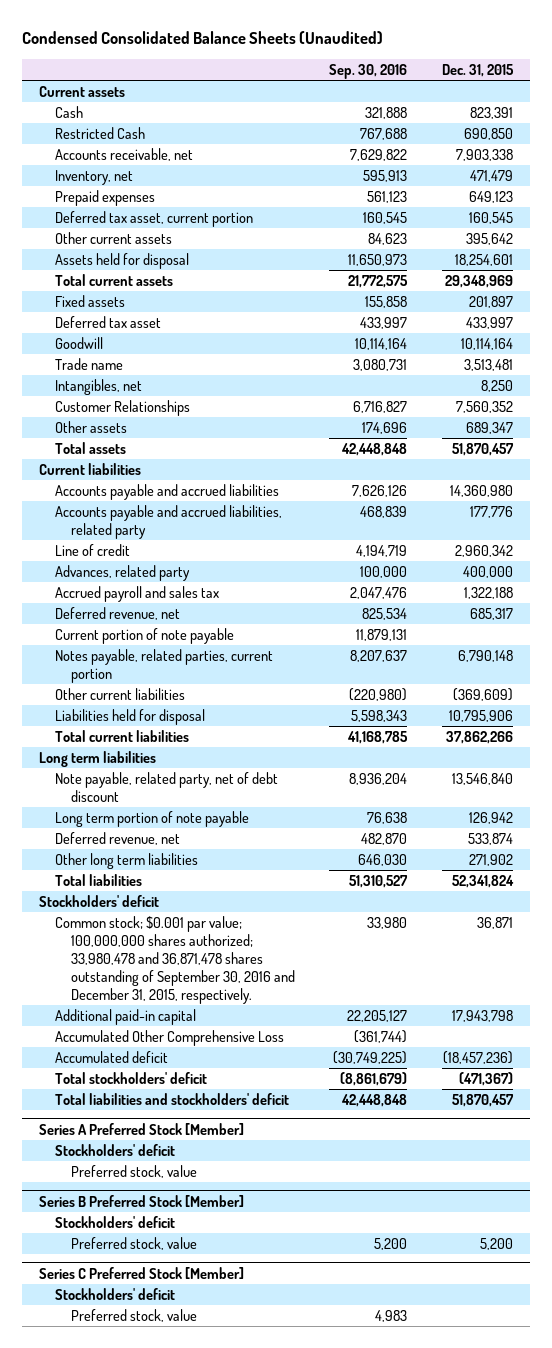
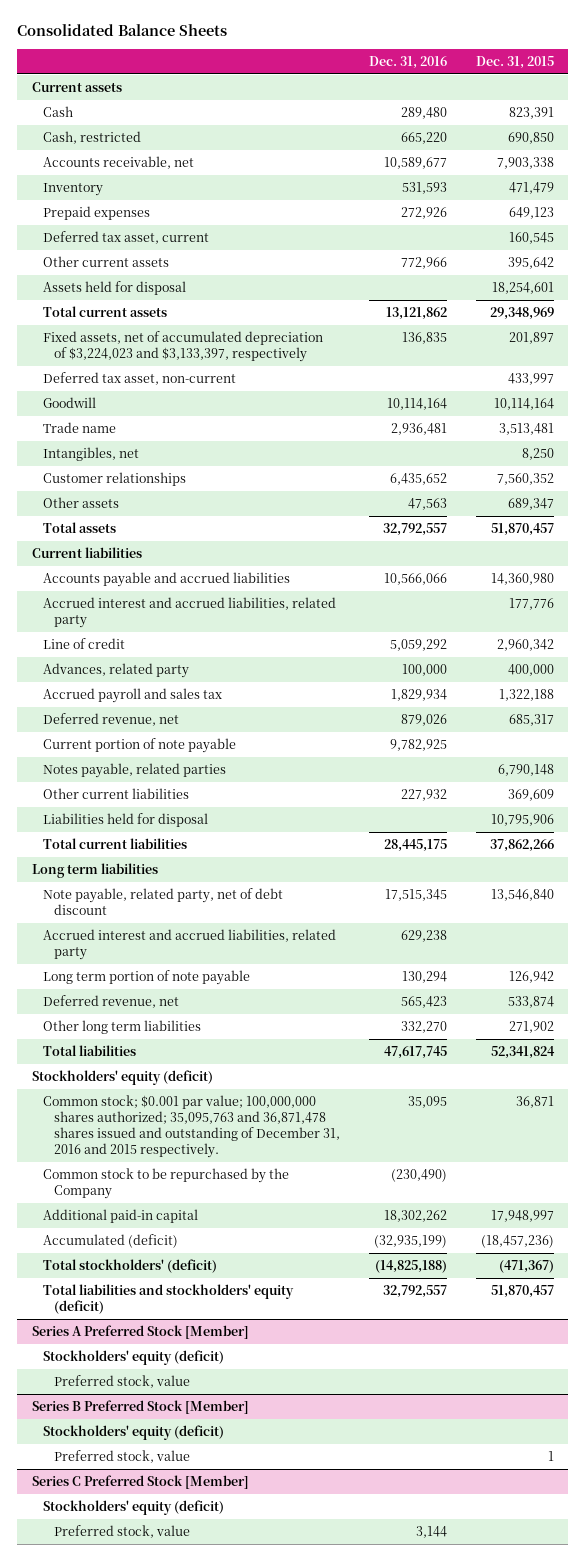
[21,31,383,45] Condensed Consolidated Balance Sheets (Unaudited) -> [17,24,228,37] Consolidated Balance Sheets
[329,63,408,79] Sep. 30, 2016 -> none
none -> [368,55,447,69] Dec. 31, 2016
[55,126,146,139] Restricted Cash -> [42,131,141,145] Cash, restricted
[55,169,134,185] Inventory, net -> [42,183,103,197] Inventory
[55,210,254,227] Deferred tax asset, current portion -> [42,231,209,245] Deferred tax asset, current
[55,294,126,307] Fixed assets -> [42,331,323,363] Fixed assets, net of accumulated depreciation of $3,224,023 and $3,133,397, respectively
[55,315,162,328] Deferred tax asset -> [42,372,236,386] Deferred tax asset, non-current
[55,399,191,416] Customer Relationships -> [42,472,186,487] Customer relationships
[55,504,283,539] Accounts payable and accrued liabilities, related party -> [42,597,336,629] Accrued interest and accrued liabilities, related party
[55,648,274,683] Notes payable, related parties, current portion -> [42,763,226,779] Notes payable, related parties
[452,687,513,701] (369,609) -> [507,789,554,802] 369,609
none -> [42,929,336,961] Accrued interest and accrued liabilities, related party
[55,1029,285,1046] Accumulated Other Comprehensive Loss -> none
[39,894,160,907] Stockholders' deficit -> [31,1070,213,1086] Stockholders' equity (deficit)
[55,915,296,1004] Common stock; $0.001 par value; 100,000,000 shares authorized; 33,980,478 and 36,871,478 shares outstanding of September 30, 2016 and December 31, 2015, respectively. -> [42,1095,340,1159] Common stock; $0.001 par value; 100,000,000 shares authorized; 35,095,763 and 36,871,478 shares issued and outstanding of December 31, 2016 and 2015 respectively.
none -> [42,1168,289,1200] Common stock to be repurchased by the Company
[451,1009,513,1022] 17,943,798 -> [490,1210,554,1223] 17,948,997
[55,1050,169,1063] Accumulated deficit -> [42,1234,178,1249] Accumulated (deficit)
[55,1071,208,1084] Total stockholders' deficit -> [42,1259,217,1274] Total stockholders' (deficit)
[55,1092,290,1105] Total liabilities and stockholders' deficit -> [42,1284,294,1315] Total liabilities and stockholders' equity (deficit)
[55,1143,176,1156] Stockholders' deficit -> [42,1350,224,1366] Stockholders' equity (deficit)
[55,1215,176,1228] Stockholders' deficit -> [42,1425,224,1441] Stockholders' equity (deficit)
[479,1237,513,1250] 5,200 -> [547,1451,554,1462] 1
[55,1287,176,1300] Stockholders' deficit -> [42,1500,224,1516] Stockholders' equity (deficit)

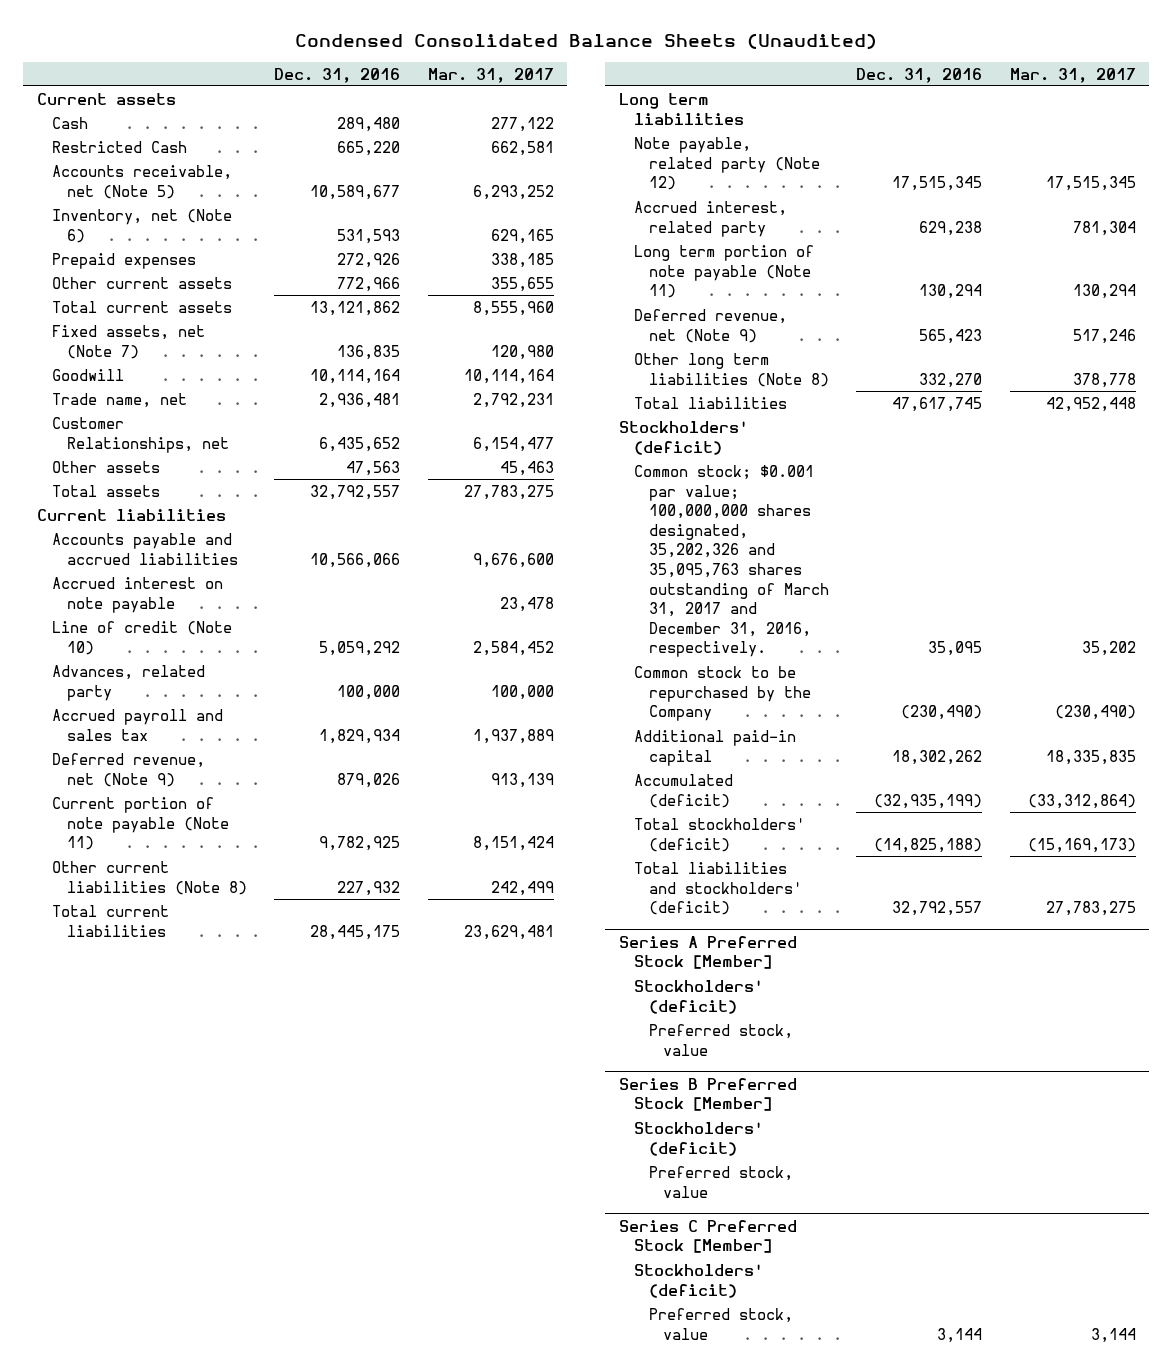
[17,24,228,37] Consolidated Balance Sheets -> [295,32,878,49] Condensed Consolidated Balance Sheets (Unaudited)
[475,55,554,69] Dec. 31, 2015 -> none
none -> [427,67,554,83] Mar. 31, 2017
[42,131,141,145] Cash, restricted -> [51,140,187,153] Restricted Cash
[42,156,194,170] Accounts receivable, net -> [51,164,232,199] Accounts receivable, net (Note 5)
[42,183,103,197] Inventory -> [51,208,232,243] Inventory, net (Note 6)
[42,231,209,245] Deferred tax asset, current -> none
[42,281,186,296] Assets held for disposal -> none
[42,372,236,386] Deferred tax asset, non-current -> none
[42,331,323,363] Fixed assets, net of accumulated depreciation of $3,224,023 and $3,133,397, respectively -> [51,324,205,359] Fixed assets, net (Note 7)
[42,447,139,462] Intangibles, net -> none
[42,422,116,434] Trade name -> [51,392,187,408] Trade name, net
[42,472,186,487] Customer relationships -> [51,416,229,453] Customer Relationships, net
[42,597,336,629] Accrued interest and accrued liabilities, related party -> [51,576,223,613] Accrued interest on note payable
[42,638,125,650] Line of credit -> [51,620,232,655] Line of credit (Note 10)
[42,763,226,779] Notes payable, related parties -> none
[42,813,208,828] Liabilities held for disposal -> none
[42,713,179,727] Deferred revenue, net -> [51,752,205,787] Deferred revenue, net (Note 9)
[42,738,236,754] Current portion of note payable -> [51,796,229,851] Current portion of note payable (Note 11)
[42,788,189,800] Other current liabilities -> [51,860,247,895] Other current liabilities (Note 8)
[42,888,283,916] Note payable, related party, net of debt discount -> [633,136,820,191] Note payable, related party (Note 12)
[42,929,336,961] Accrued interest and accrued liabilities, related party -> [633,200,787,237] Accrued interest, related party
[42,970,250,986] Long term portion of note payable -> [633,244,814,299] Long term portion of note payable (Note 11)
[42,995,179,1009] Deferred revenue, net -> [633,308,787,343] Deferred revenue, net (Note 9)
[42,1020,201,1035] Other long term liabilities -> [633,352,829,387] Other long term liabilities (Note 8)
[31,1070,213,1086] Stockholders' equity (deficit) -> [618,420,748,455] Stockholders' (deficit)
[42,1095,340,1159] Common stock; $0.001 par value; 100,000,000 shares authorized; 35,095,763 and 36,871,478 shares issued and outstanding of December 31, 2016 and 2015 respectively. -> [633,464,829,658] Common stock; $0.001 par value; 100,000,000 shares designated, 35,202,326 and 35,095,763 shares outstanding of March 31, 2017 and December 31, 2016, respectively.
[42,1284,294,1315] Total liabilities and stockholders' equity (deficit) -> [633,861,802,916] Total liabilities and stockholders' (deficit)
[42,1350,224,1366] Stockholders' equity (deficit) -> [633,979,763,1014] Stockholders' (deficit)
[42,1425,224,1441] Stockholders' equity (deficit) -> [633,1121,763,1156] Stockholders' (deficit)
[42,1500,224,1516] Stockholders' equity (deficit) -> [633,1263,763,1298] Stockholders' (deficit)

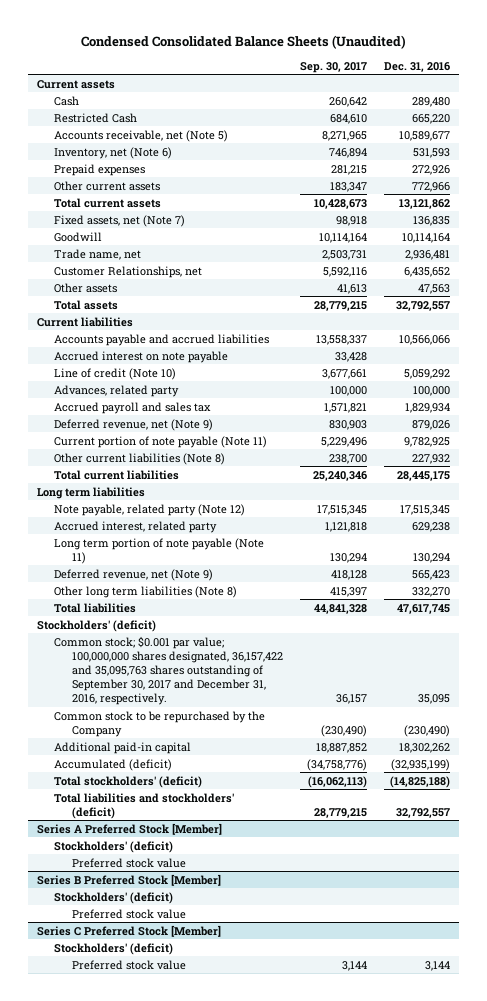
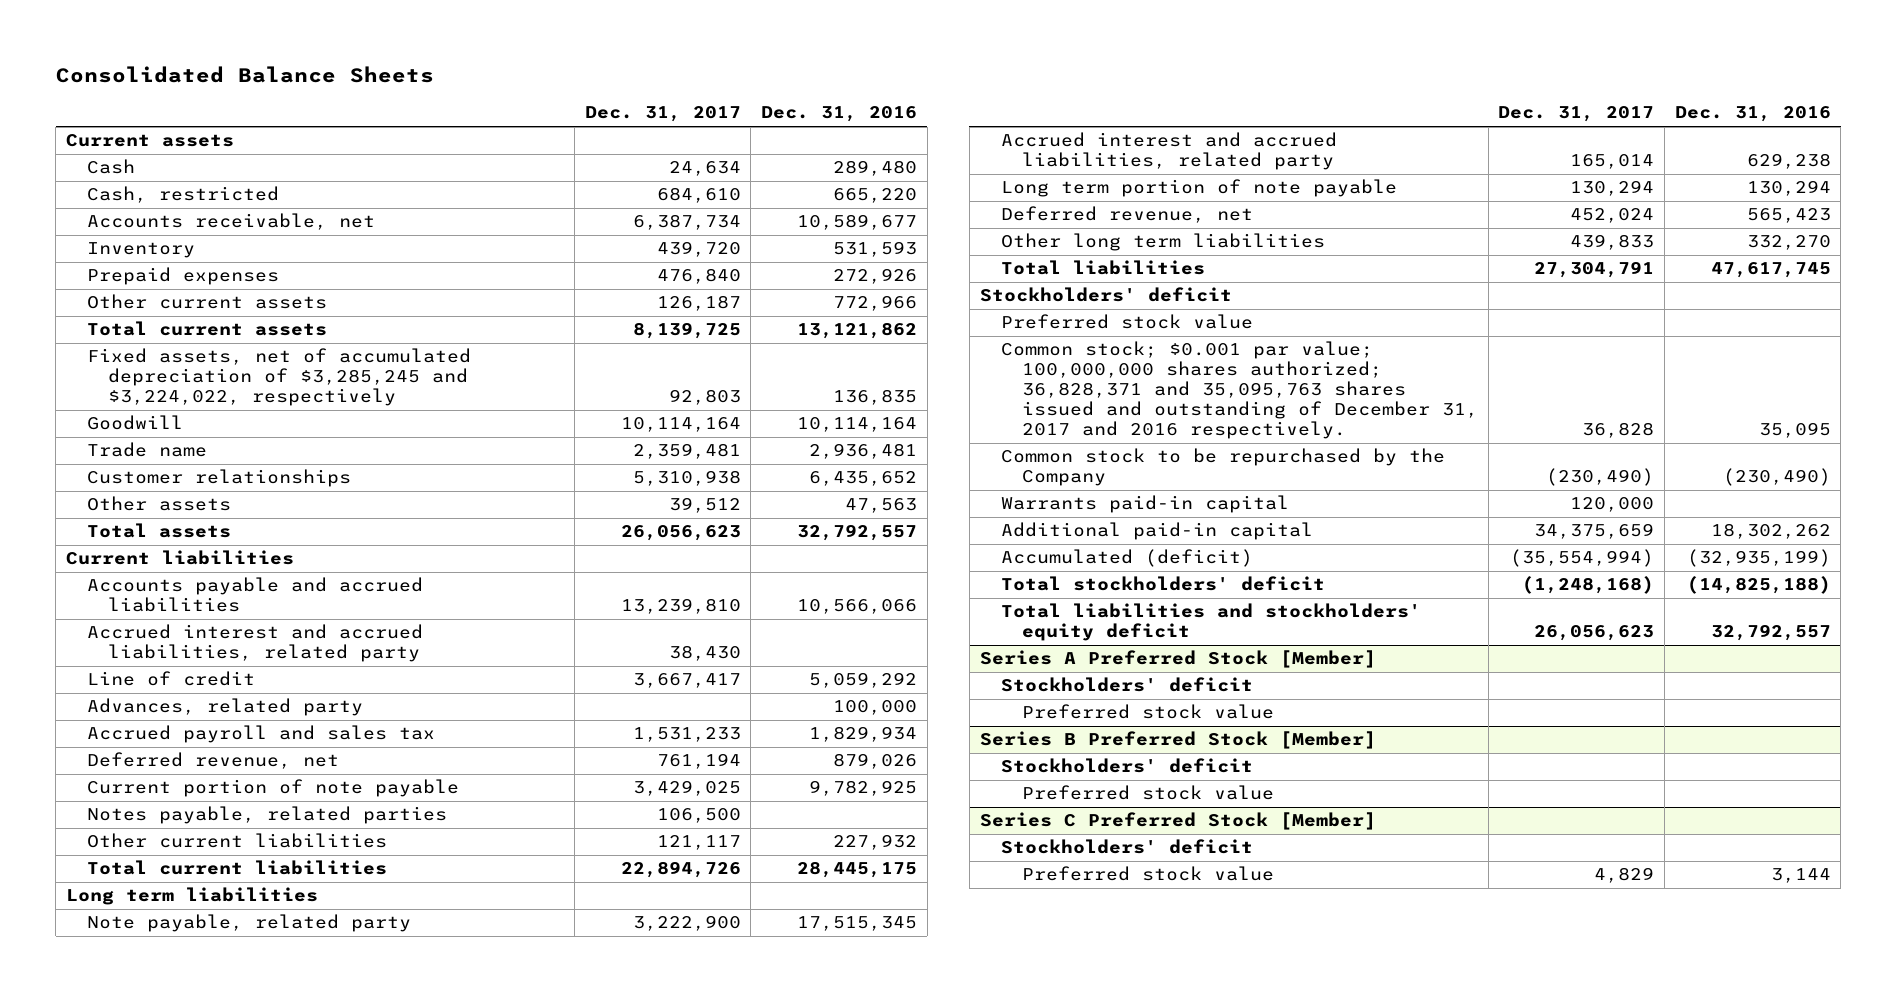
[80,34,406,49] Condensed Consolidated Balance Sheets (Unaudited) -> [55,66,434,84] Consolidated Balance Sheets
[300,61,368,73] Sep. 30, 2017 -> none
none -> [584,106,741,123] Dec. 31, 2017
[54,112,138,123] Restricted Cash -> [87,186,280,204] Cash, restricted
[54,129,229,142] Accounts receivable, net (Note 5) -> [87,213,376,231] Accounts receivable, net
[54,146,173,159] Inventory, net (Note 6) -> [87,242,196,259] Inventory
[54,214,186,227] Fixed assets, net (Note 7) -> [87,348,472,407] Fixed assets, net of accumulated depreciation of $3,285,245 and $3,224,022, respectively
[54,248,142,260] Trade name, net -> [87,442,208,458] Trade name
[54,265,203,278] Customer Relationships, net -> [87,469,352,488] Customer relationships
[54,350,229,363] Accrued interest on note payable -> [87,624,424,663] Accrued interest and accrued liabilities, related party
[54,367,177,380] Line of credit (Note 10) -> [87,671,256,687] Line of credit
[54,418,214,431] Deferred revenue, net (Note 9) -> [87,752,340,770] Deferred revenue, net
[54,435,268,448] Current portion of note payable (Note 11) -> [87,779,460,798] Current portion of note payable
none -> [87,806,448,825] Notes payable, related parties
[54,452,226,465] Other current liabilities (Note 8) -> [87,833,388,849] Other current liabilities
[54,503,246,516] Note payable, related party (Note 12) -> [87,914,412,933] Note payable, related party
[54,520,218,533] Accrued interest, related party -> [1000,132,1337,171] Accrued interest and accrued liabilities, related party
[54,537,265,564] Long term portion of note payable (Note 11) -> [1000,179,1397,198] Long term portion of note payable
[54,568,214,581] Deferred revenue, net (Note 9) -> [1000,206,1253,224] Deferred revenue, net
[54,585,238,598] Other long term liabilities (Note 8) -> [1000,233,1325,252] Other long term liabilities
[37,619,157,632] Stockholders' (deficit) -> [979,287,1232,303] Stockholders' deficit
none -> [1000,314,1253,330] Preferred stock value
[54,635,283,705] Common stock; $0.001 par value; 100,000,000 shares designated, 36,157,422 and 35,095,763 shares outstanding of September 30, 2017 and December 31, 2016, respectively. -> [1000,341,1478,440] Common stock; $0.001 par value; 100,000,000 shares authorized; 36,828,371 and 35,095,763 shares issued and outstanding of December 31, 2017 and 2016 respectively.
none -> [1000,495,1289,514] Warrants paid-in capital
[54,775,203,788] Total stockholders' (deficit) -> [1000,576,1325,592] Total stockholders' deficit
[54,792,235,819] Total liabilities and stockholders' (deficit) -> [1000,603,1421,642] Total liabilities and stockholders' equity deficit
[54,840,174,853] Stockholders' (deficit) -> [1000,677,1253,693] Stockholders' deficit
[54,891,174,904] Stockholders' (deficit) -> [1000,758,1253,774] Stockholders' deficit
[54,942,174,955] Stockholders' (deficit) -> [1000,839,1253,855] Stockholders' deficit

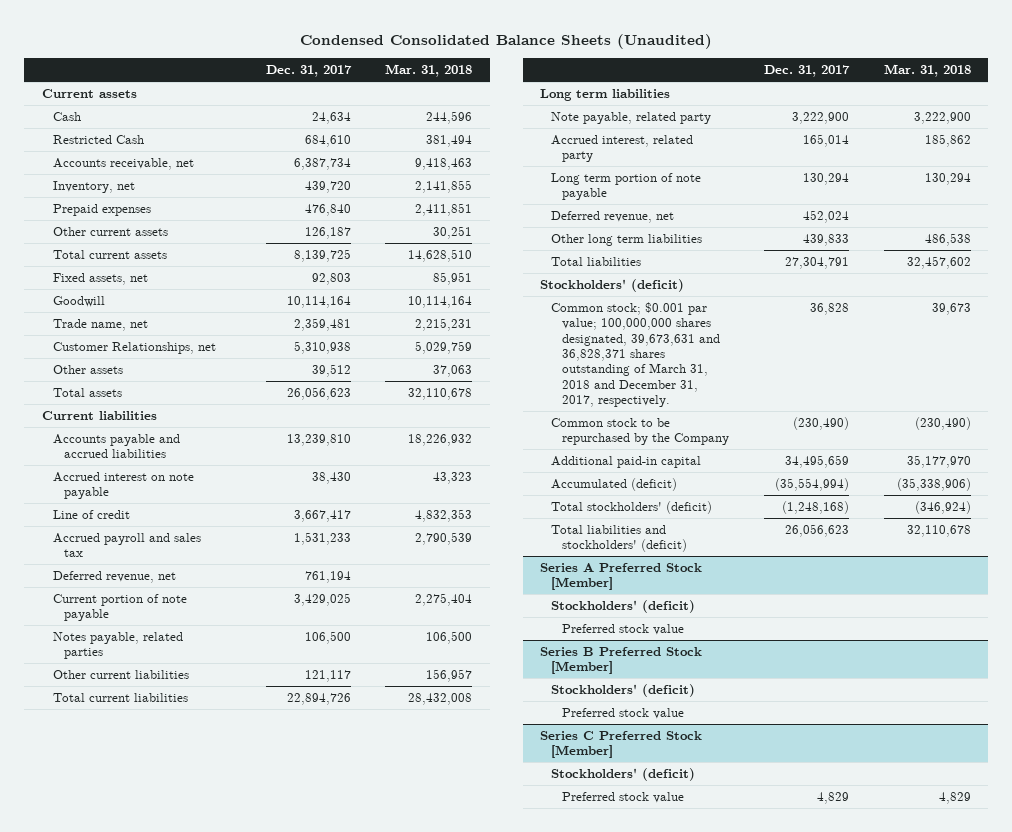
[55,66,434,84] Consolidated Balance Sheets -> [300,33,713,49] Condensed Consolidated Balance Sheets (Unaudited)
[761,106,918,123] Dec. 31, 2016 -> none
none -> [385,64,473,78] Mar. 31, 2018
[87,186,280,204] Cash, restricted -> [52,135,144,145] Restricted Cash
[87,242,196,259] Inventory -> [52,181,135,194] Inventory, net
[87,348,472,407] Fixed assets, net of accumulated depreciation of $3,285,245 and $3,224,022, respectively -> [52,273,148,286] Fixed assets, net
[87,442,208,458] Trade name -> [52,319,148,332] Trade name, net
[87,469,352,488] Customer relationships -> [52,342,216,355] Customer Relationships, net
[87,624,424,663] Accrued interest and accrued liabilities, related party -> [52,472,194,500] Accrued interest on note payable
[87,698,364,717] Advances, related party -> none
[1000,132,1337,171] Accrued interest and accrued liabilities, related party -> [551,135,694,163] Accrued interest, related party
[1000,314,1253,330] Preferred stock value -> none
[979,287,1232,303] Stockholders' deficit -> [540,279,685,293] Stockholders' (deficit)
[1000,341,1478,440] Common stock; $0.001 par value; 100,000,000 shares authorized; 36,828,371 and 35,095,763 shares issued and outstanding of December 31, 2017 and 2016 respectively. -> [551,302,721,407] Common stock; $0.001 par value; 100,000,000 shares designated, 39,673,631 and 36,828,371 shares outstanding of March 31, 2018 and December 31, 2017, respectively.
[1000,495,1289,514] Warrants paid-in capital -> none
[1534,523,1655,540] 34,375,659 -> [784,455,849,469] 34,495,659
[1000,576,1325,592] Total stockholders' deficit -> [551,501,713,515] Total stockholders' (deficit)
[1000,603,1421,642] Total liabilities and stockholders' equity deficit -> [551,525,688,553] Total liabilities and stockholders' (deficit)
[1000,677,1253,693] Stockholders' deficit -> [551,600,696,614] Stockholders' (deficit)
[1000,758,1253,774] Stockholders' deficit -> [551,684,696,698] Stockholders' (deficit)
[1000,839,1253,855] Stockholders' deficit -> [551,768,696,782] Stockholders' (deficit)

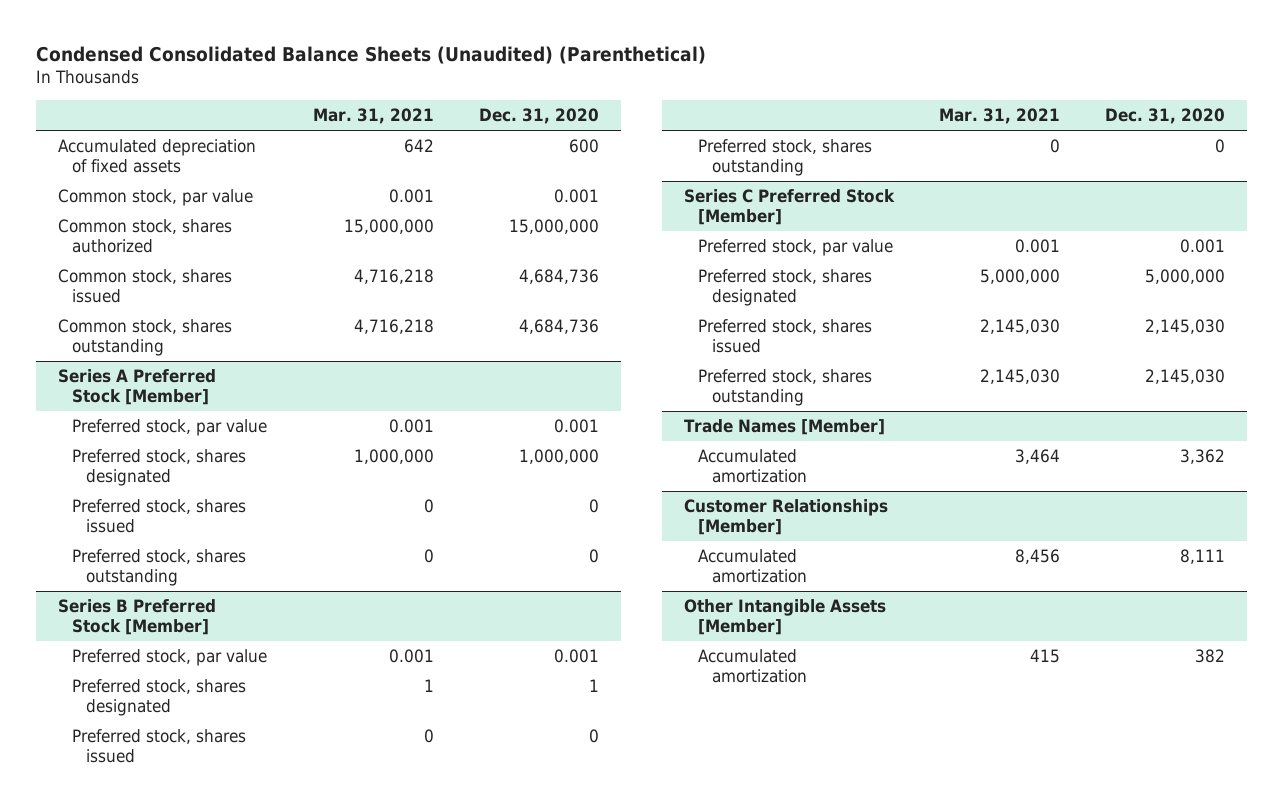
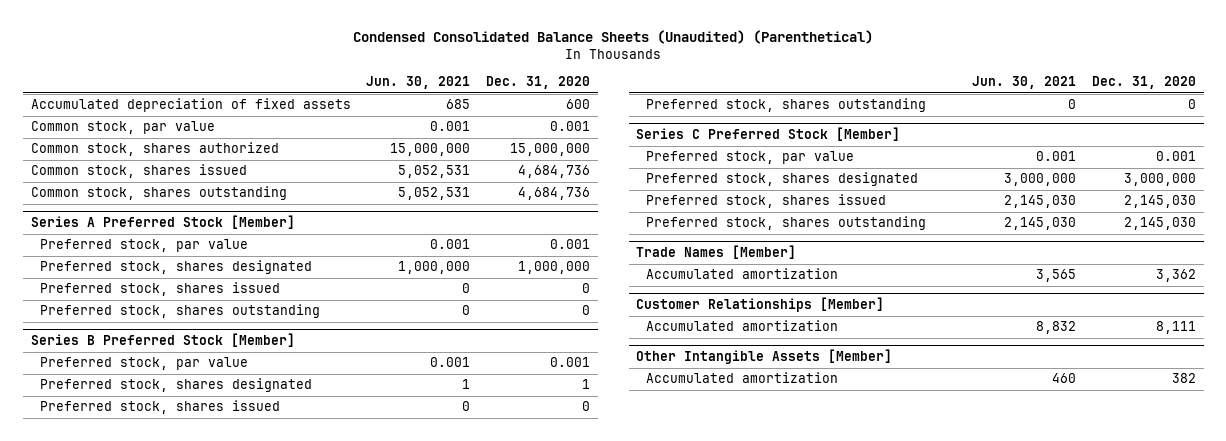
[312,108,434,125] Mar. 31, 2021 -> none
none -> [366,76,471,90] Jun. 30, 2021
[1144,269,1225,285] 5,000,000 -> [1123,173,1196,187] 3,000,000

